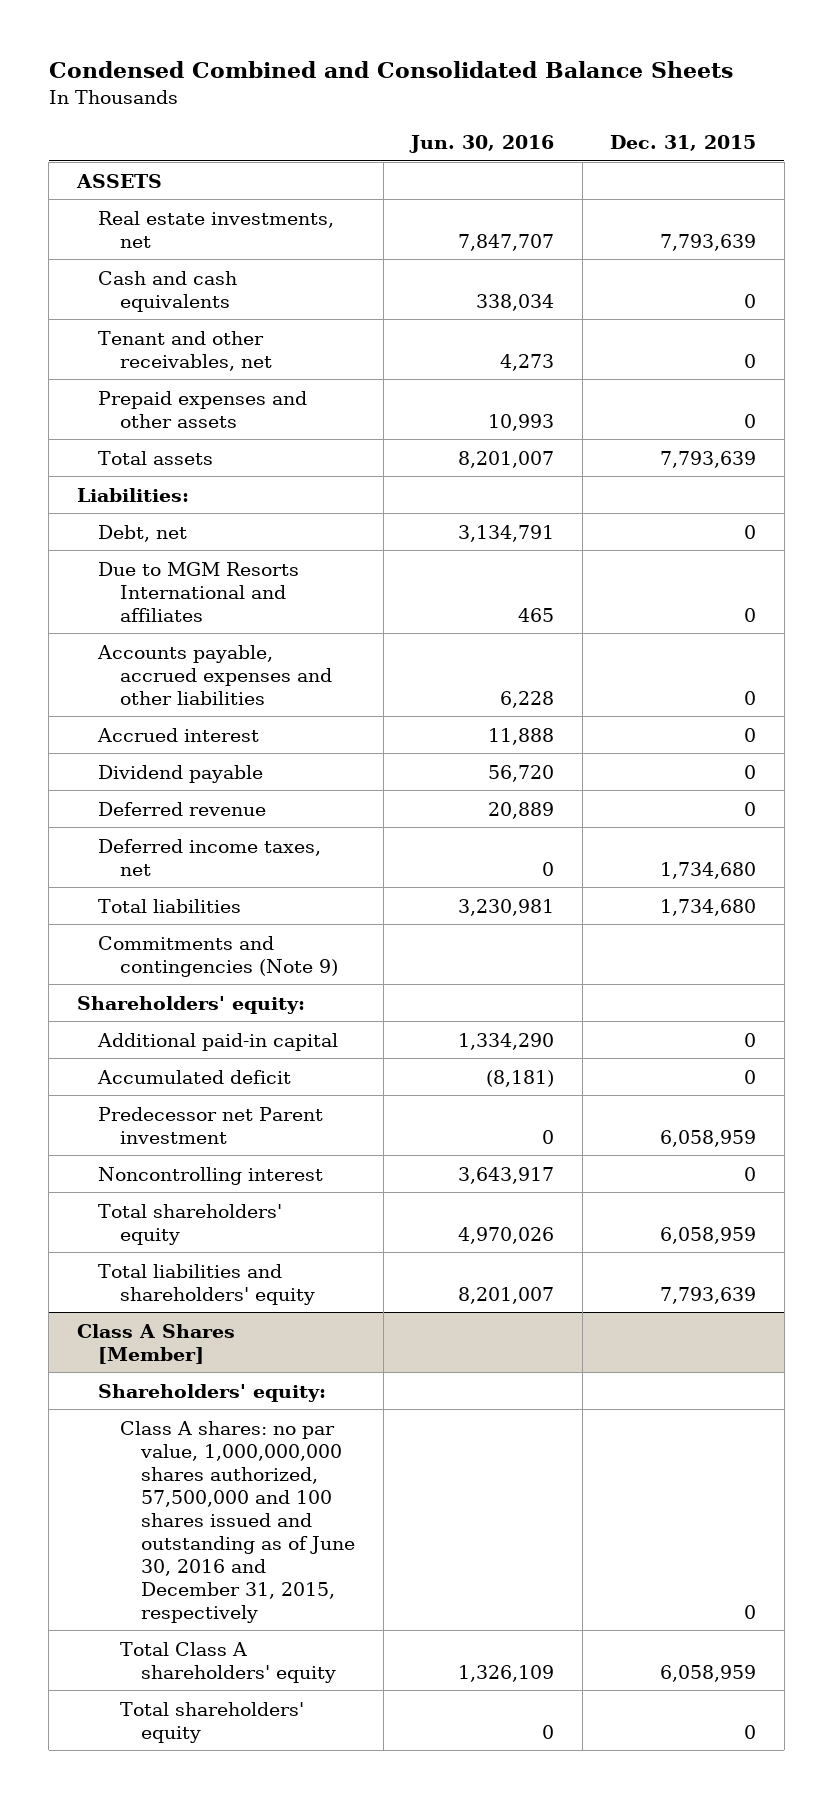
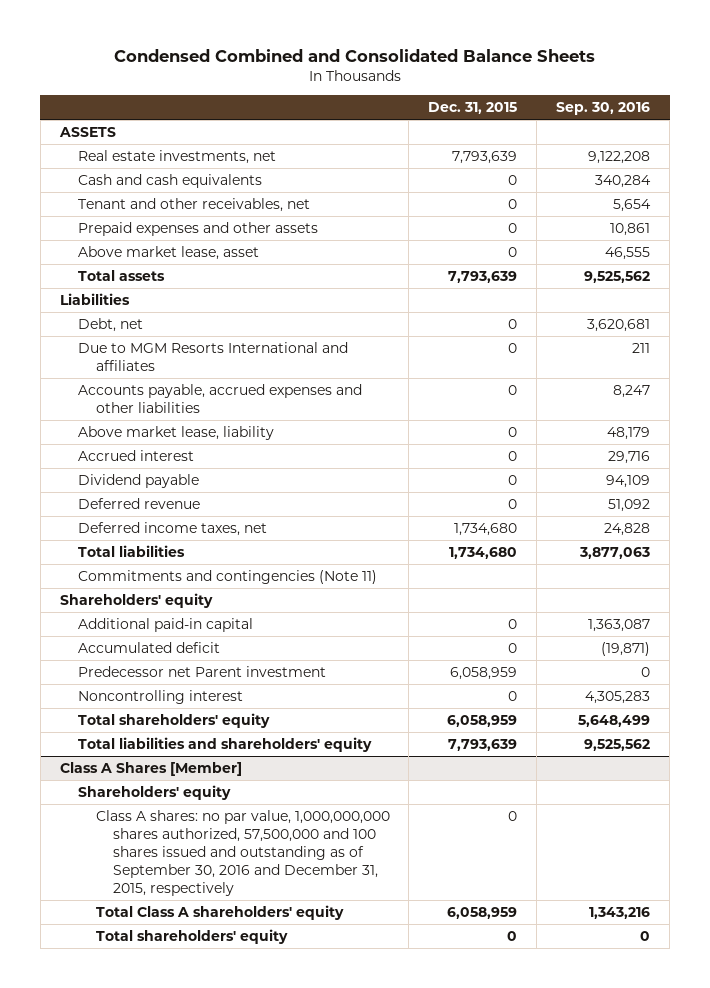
[409,135,555,154] Jun. 30, 2016 -> none
none -> [556,102,651,116] Sep. 30, 2016
none -> [77,245,259,260] Above market lease, asset
[76,487,189,502] Liabilities: -> [59,292,130,305] Liabilities
none -> [77,425,274,440] Above market lease, liability
[98,935,338,977] Commitments and contingencies (Note 9) -> [77,569,377,584] Commitments and contingencies (Note 11)
[76,995,305,1014] Shareholders' equity: -> [59,592,213,608] Shareholders' equity
[98,1383,327,1402] Shareholders' equity: -> [77,784,231,800] Shareholders' equity
[119,1420,356,1623] Class A shares: no par value, 1,000,000,000 shares authorized, 57,500,000 and 100 shares issued and outstanding as of June 30, 2016 and December 31, 2015, respectively -> [95,809,390,896] Class A shares: no par value, 1,000,000,000 shares authorized, 57,500,000 and 100 shares issued and outstanding as of September 30, 2016 and December 31, 2015, respectively

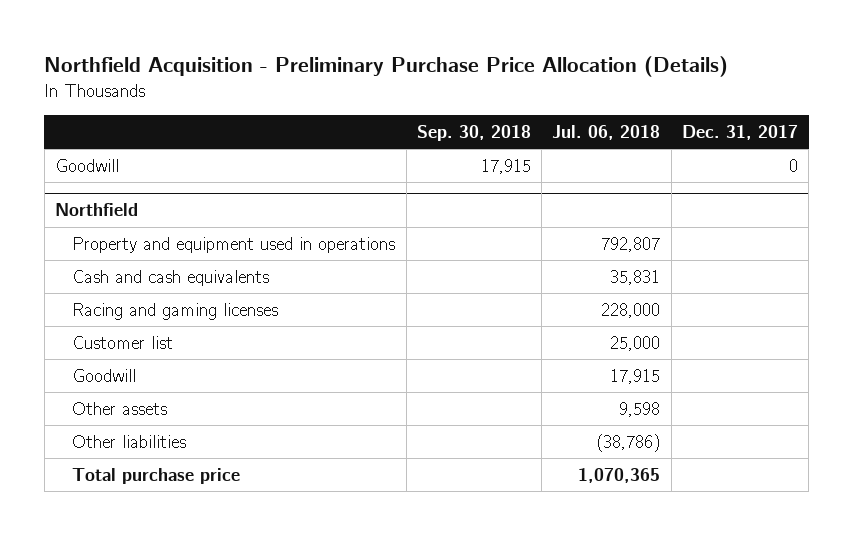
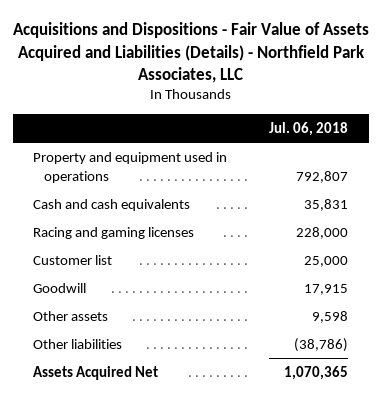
[44,56,729,78] Northfield Acquisition - Preliminary Purchase Price Allocation (Details) -> [12,22,369,83] Acquisitions and Dispositions - Fair Value of Assets Acquired and Liabilities (Details) - Northfield Park Associates, LLC
[416,124,531,141] Sep. 30, 2018 -> none
[681,124,798,140] Dec. 31, 2017 -> none
[54,158,119,172] Goodwill -> none
[54,203,138,217] Northfield -> none
[72,467,241,484] Total purchase price -> [33,365,159,380] Assets Acquired Net

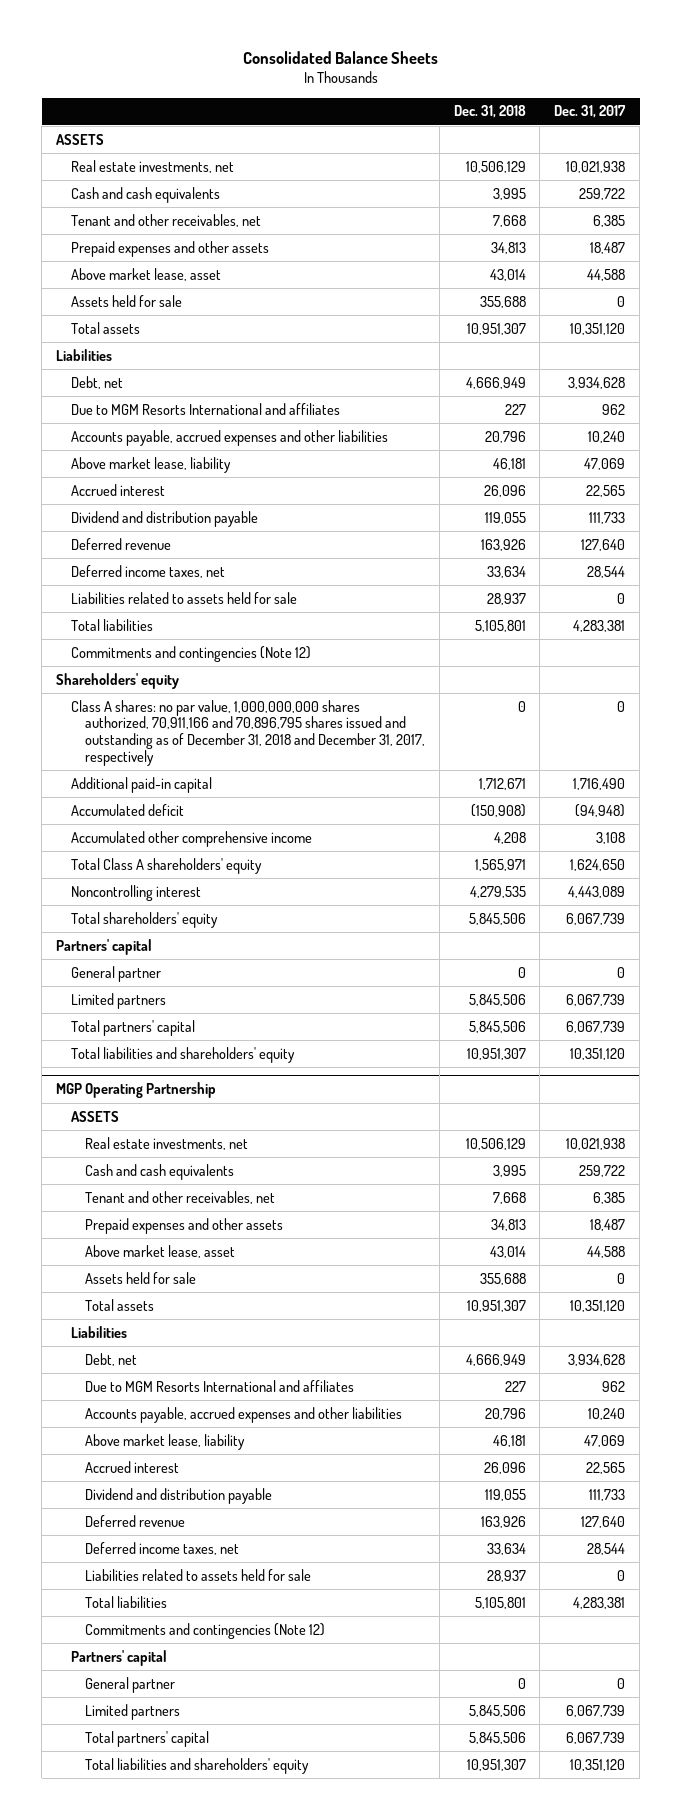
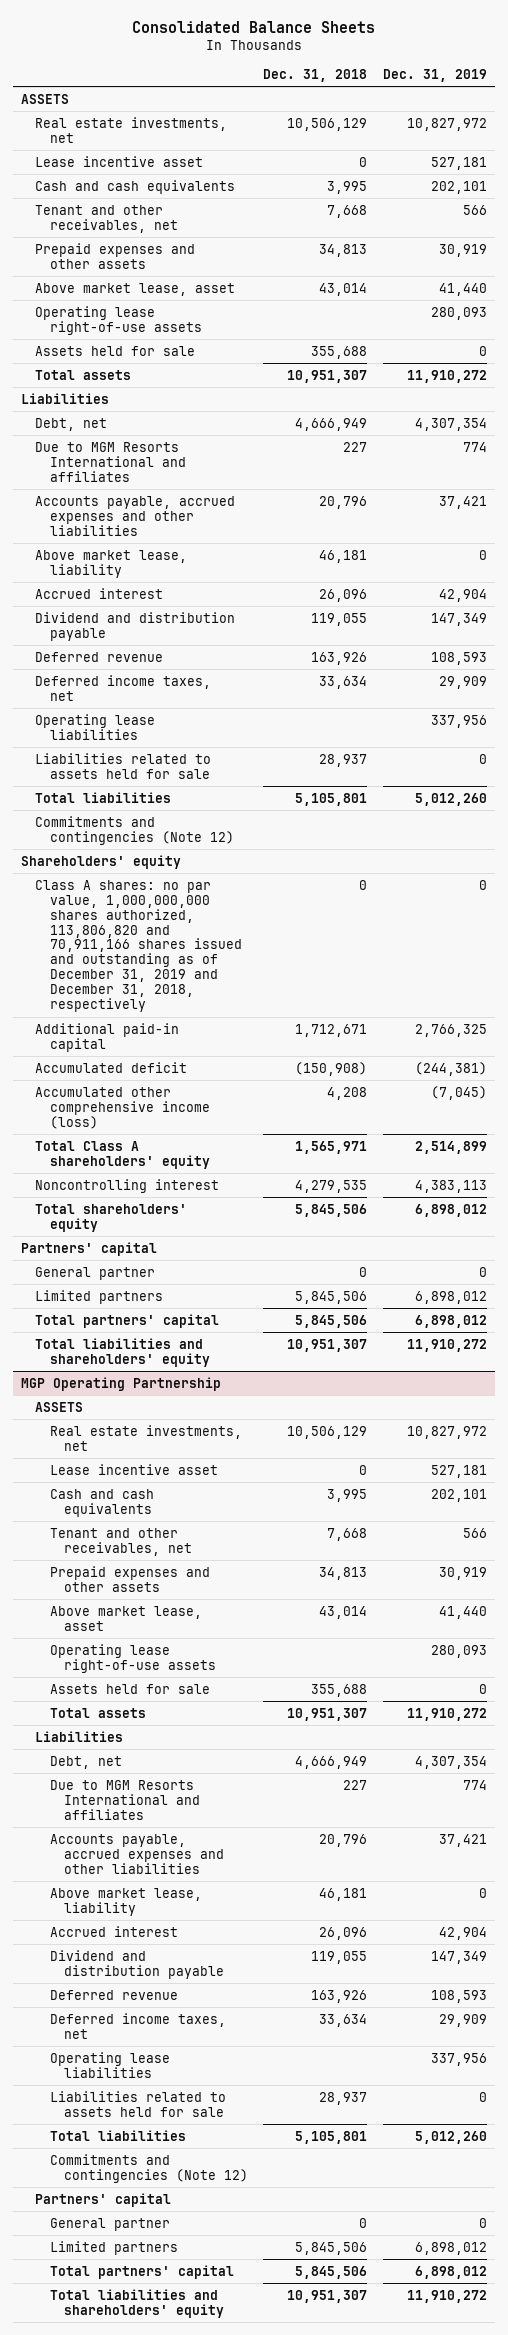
[554,105,627,119] Dec. 31, 2017 -> none
none -> [382,68,487,82] Dec. 31, 2019
none -> [35,155,204,167] Lease incentive asset
none -> [35,305,202,335] Operating lease right-of-use assets
none -> [35,713,156,740] Operating lease liabilities
[70,699,426,766] Class A shares: no par value, 1,000,000,000 shares authorized, 70,911,166 and 70,896,795 shares issued and outstanding as of December 31, 2018 and December 31, 2017, respectively -> [35,879,242,1013] Class A shares: no par value, 1,000,000,000 shares authorized, 113,806,820 and 70,911,166 shares issued and outstanding as of December 31, 2019 and December 31, 2018, respectively
[70,830,312,847] Accumulated other comprehensive income -> [35,1086,210,1129] Accumulated other comprehensive income (loss)
none -> [49,1463,218,1475] Lease incentive asset
none -> [49,1643,216,1673] Operating lease right-of-use assets
none -> [49,2051,170,2078] Operating lease liabilities

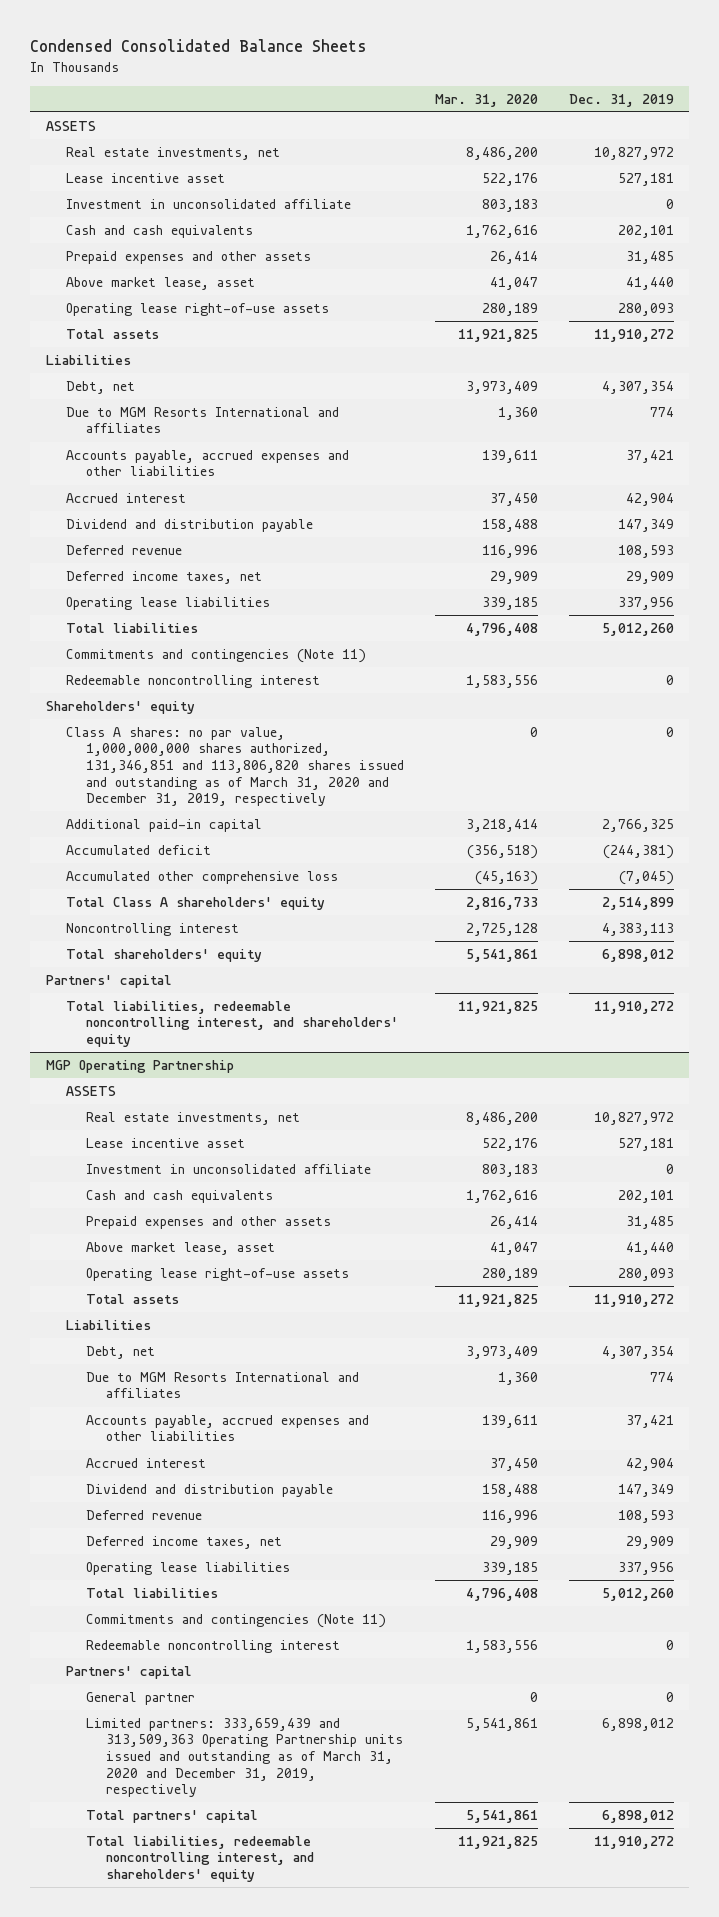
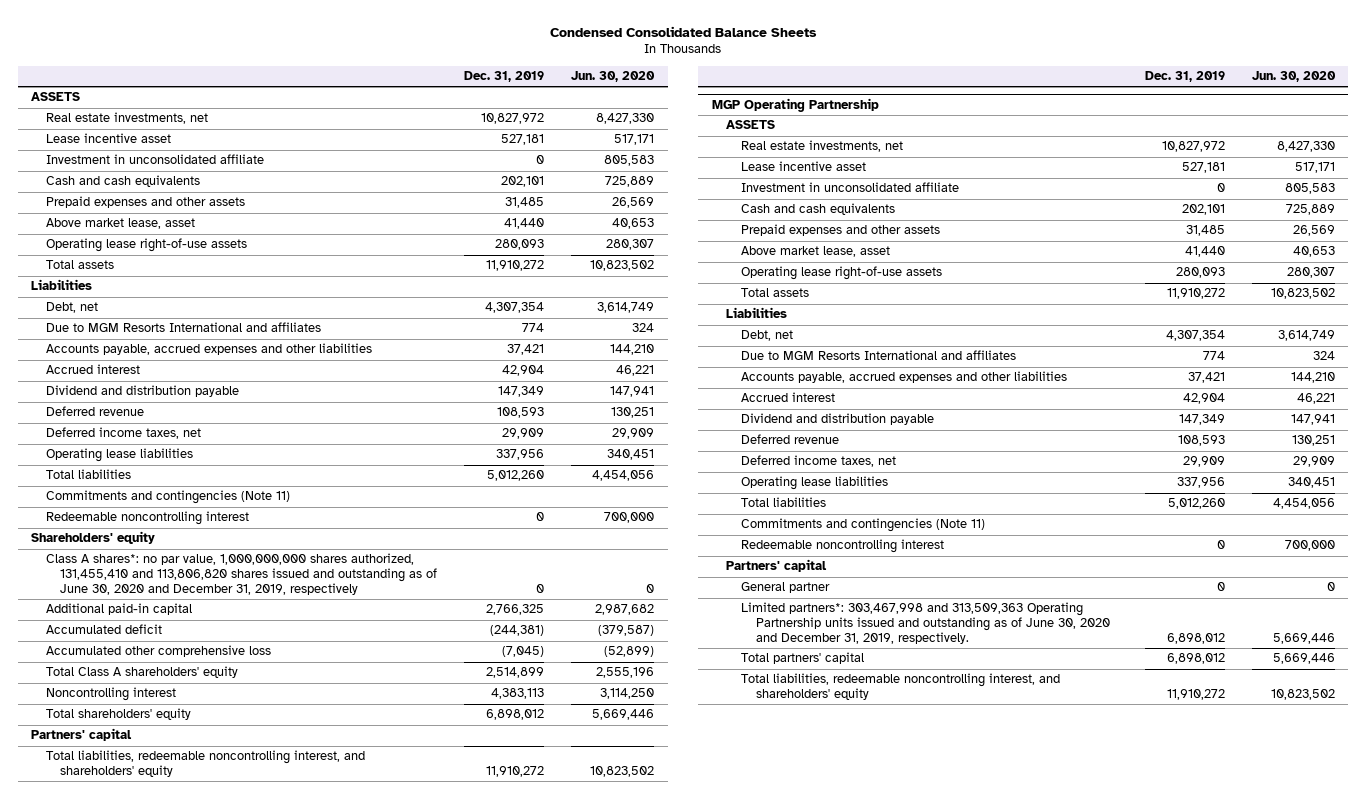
[434,93,538,107] Mar. 31, 2020 -> none
none -> [571,71,656,83] Jun. 30, 2020
[65,726,404,807] Class A shares: no par value, 1,000,000,000 shares authorized, 131,346,851 and 113,806,820 shares issued and outstanding as of March 31, 2020 and December 31, 2019, respectively -> [45,553,438,595] Class A shares*: no par value, 1,000,000,000 shares authorized, 131,455,410 and 113,806,820 shares issued and outstanding as of June 30, 2020 and December 31, 2019, respectively
[85,1717,403,1798] Limited partners: 333,659,439 and 313,509,363 Operating Partnership units issued and outstanding as of March 31, 2020 and December 31, 2019, respectively -> [741,602,1110,644] Limited partners*: 303,467,998 and 313,509,363 Operating Partnership units issued and outstanding as of June 30, 2020 and December 31, 2019, respectively.

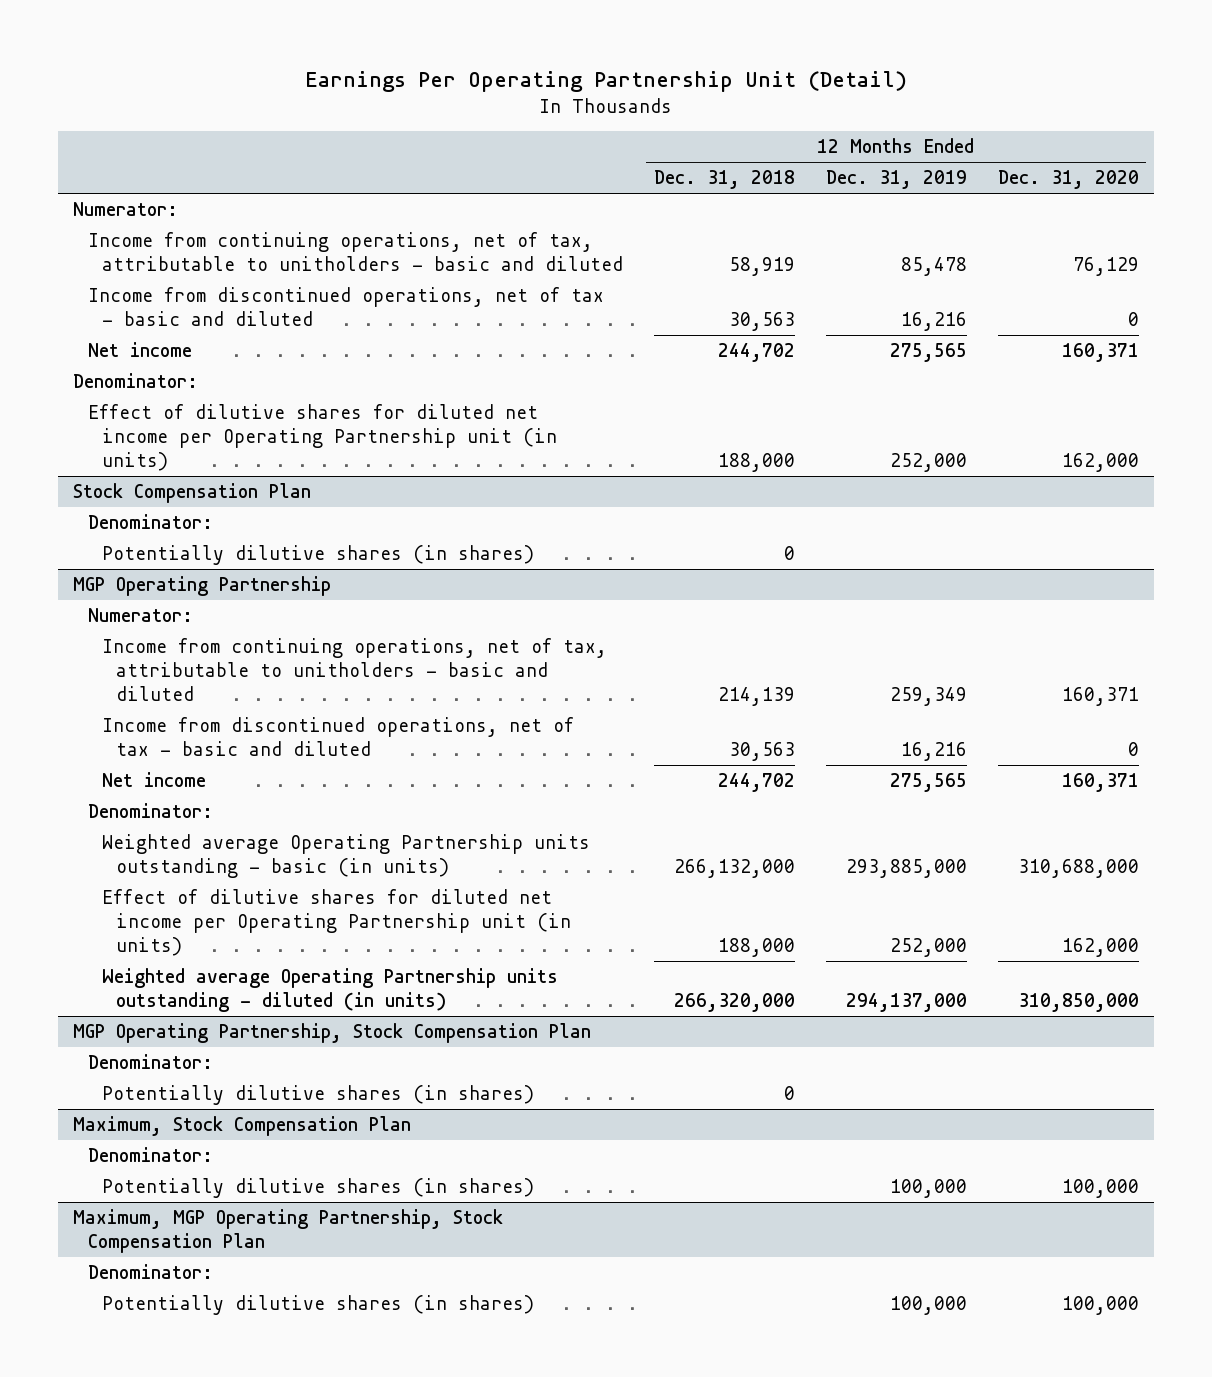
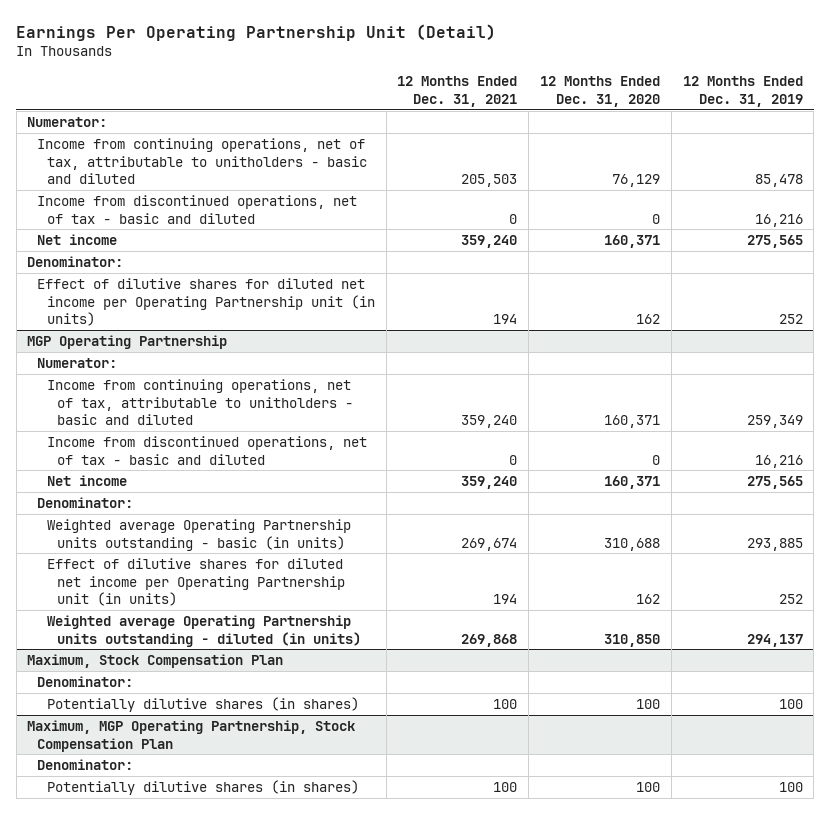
[653,170,795,190] Dec. 31, 2018 -> none
none -> [397,76,518,107] 12 Months Ended Dec. 31, 2021
[73,482,312,503] Stock Compensation Plan -> none
[87,513,213,529] Denominator: -> none
[101,544,534,565] Potentially dilutive shares (in shares) -> none
[889,452,967,472] 252,000 -> [778,313,803,324] 252
[1061,452,1139,472] 162,000 -> [636,313,661,324] 162
[73,1022,592,1043] MGP Operating Partnership, Stock Compensation Plan -> none
[87,1053,213,1069] Denominator: -> none
[101,1084,534,1105] Potentially dilutive shares (in shares) -> none
[845,858,967,878] 293,885,000 -> [746,537,803,551] 293,885
[1017,858,1139,878] 310,688,000 -> [604,537,661,551] 310,688
[889,937,967,957] 252,000 -> [778,593,803,604] 252
[1061,937,1139,957] 162,000 -> [636,593,661,604] 162
[845,992,967,1012] 294,137,000 -> [746,633,803,647] 294,137
[1017,992,1139,1012] 310,850,000 -> [604,633,661,647] 310,850
[889,1178,967,1198] 100,000 -> [778,699,803,710] 100
[1061,1178,1139,1198] 100,000 -> [636,699,661,710] 100
[889,1295,967,1315] 100,000 -> [778,782,803,793] 100
[1061,1295,1139,1315] 100,000 -> [636,782,661,793] 100

